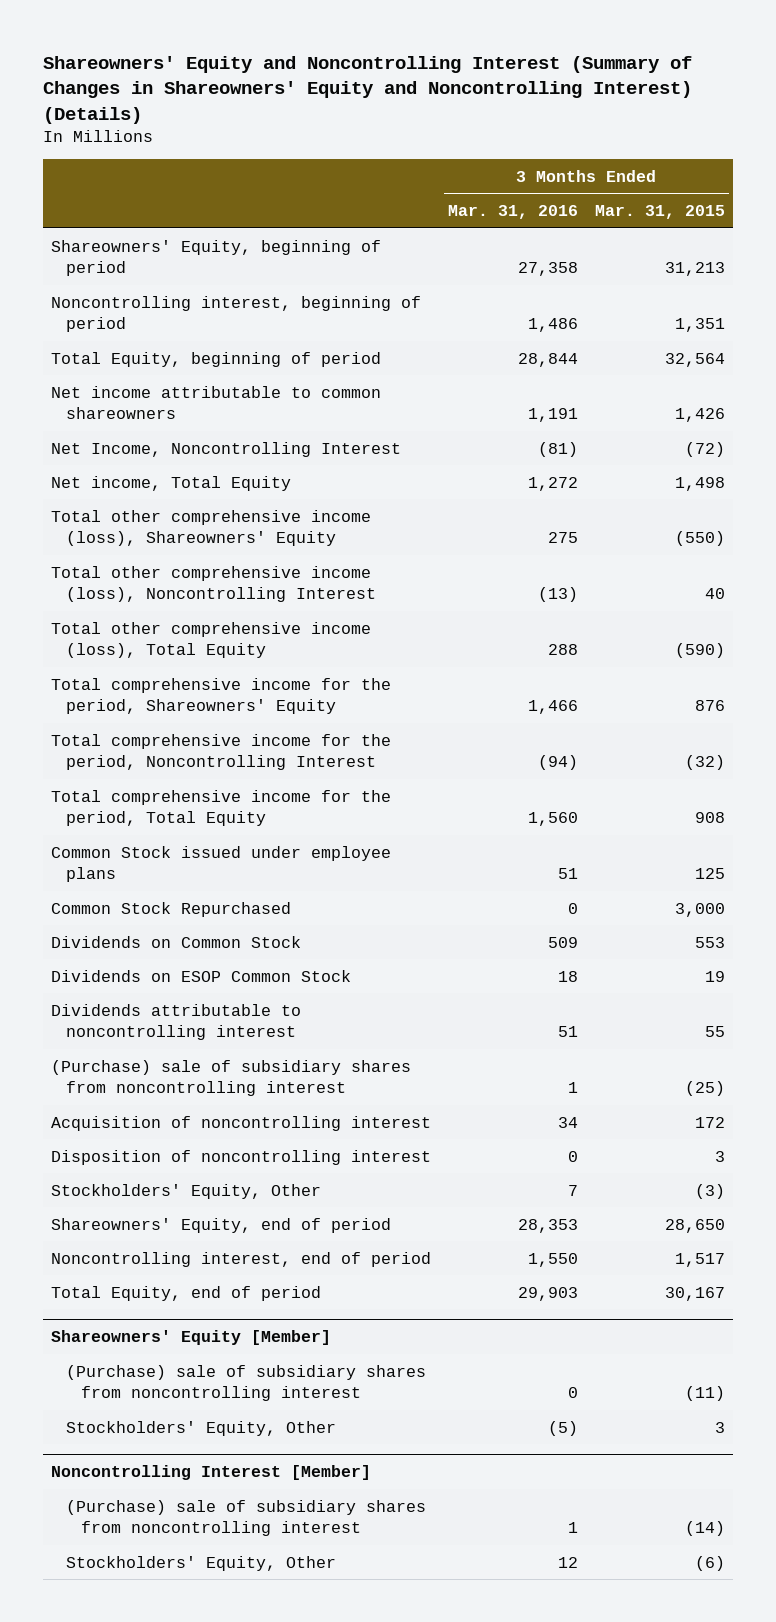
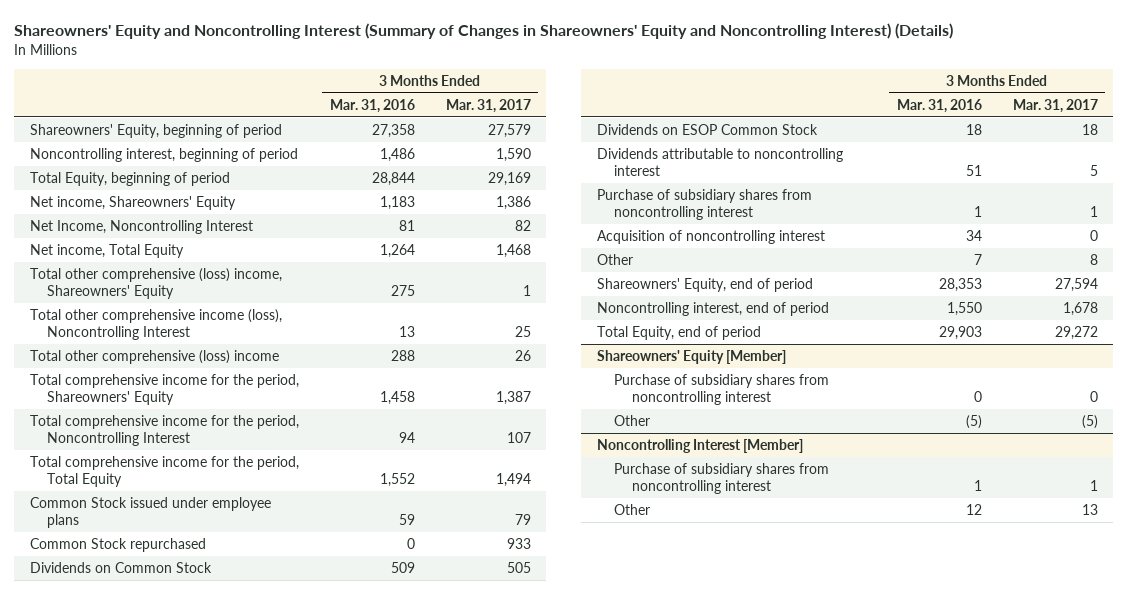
[594,205,725,220] Mar. 31, 2015 -> none
none -> [445,99,531,114] Mar. 31, 2017
[51,385,382,420] Net income attributable to common shareowners -> [29,196,236,211] Net income, Shareowners' Equity
[528,408,579,423] 1,191 -> [379,196,415,211] 1,183
[538,441,579,457] (81) -> [398,220,415,232] 81
[528,476,579,491] 1,272 -> [379,244,415,259] 1,264
[51,509,372,547] Total other comprehensive income (loss), Shareowners' Equity -> [29,268,282,299] Total other comprehensive (loss) income, Shareowners' Equity
[538,587,579,603] (13) -> [398,325,415,337] 13
[51,621,372,659] Total other comprehensive income (loss), Total Equity -> [29,350,279,365] Total other comprehensive (loss) income
[528,700,579,715] 1,466 -> [379,390,415,405] 1,458
[538,755,579,771] (94) -> [398,431,415,443] 94
[528,812,579,827] 1,560 -> [379,472,415,487] 1,552
[558,868,579,880] 51 -> [398,513,415,525] 59
[51,901,292,917] Common Stock Repurchased -> [29,538,206,553] Common Stock repurchased
[51,1059,412,1097] (Purchase) sale of subsidiary shares from noncontrolling interest -> [596,189,812,220] Purchase of subsidiary shares from noncontrolling interest
[51,1149,432,1165] Disposition of noncontrolling interest -> none
[51,1183,322,1199] Stockholders' Equity, Other -> [596,254,633,266] Other
[66,1364,427,1402] (Purchase) sale of subsidiary shares from noncontrolling interest -> [614,374,830,405] Purchase of subsidiary shares from noncontrolling interest
[66,1420,337,1436] Stockholders' Equity, Other -> [614,415,651,427] Other
[66,1499,427,1537] (Purchase) sale of subsidiary shares from noncontrolling interest -> [614,463,830,494] Purchase of subsidiary shares from noncontrolling interest
[66,1555,337,1571] Stockholders' Equity, Other -> [614,504,651,516] Other

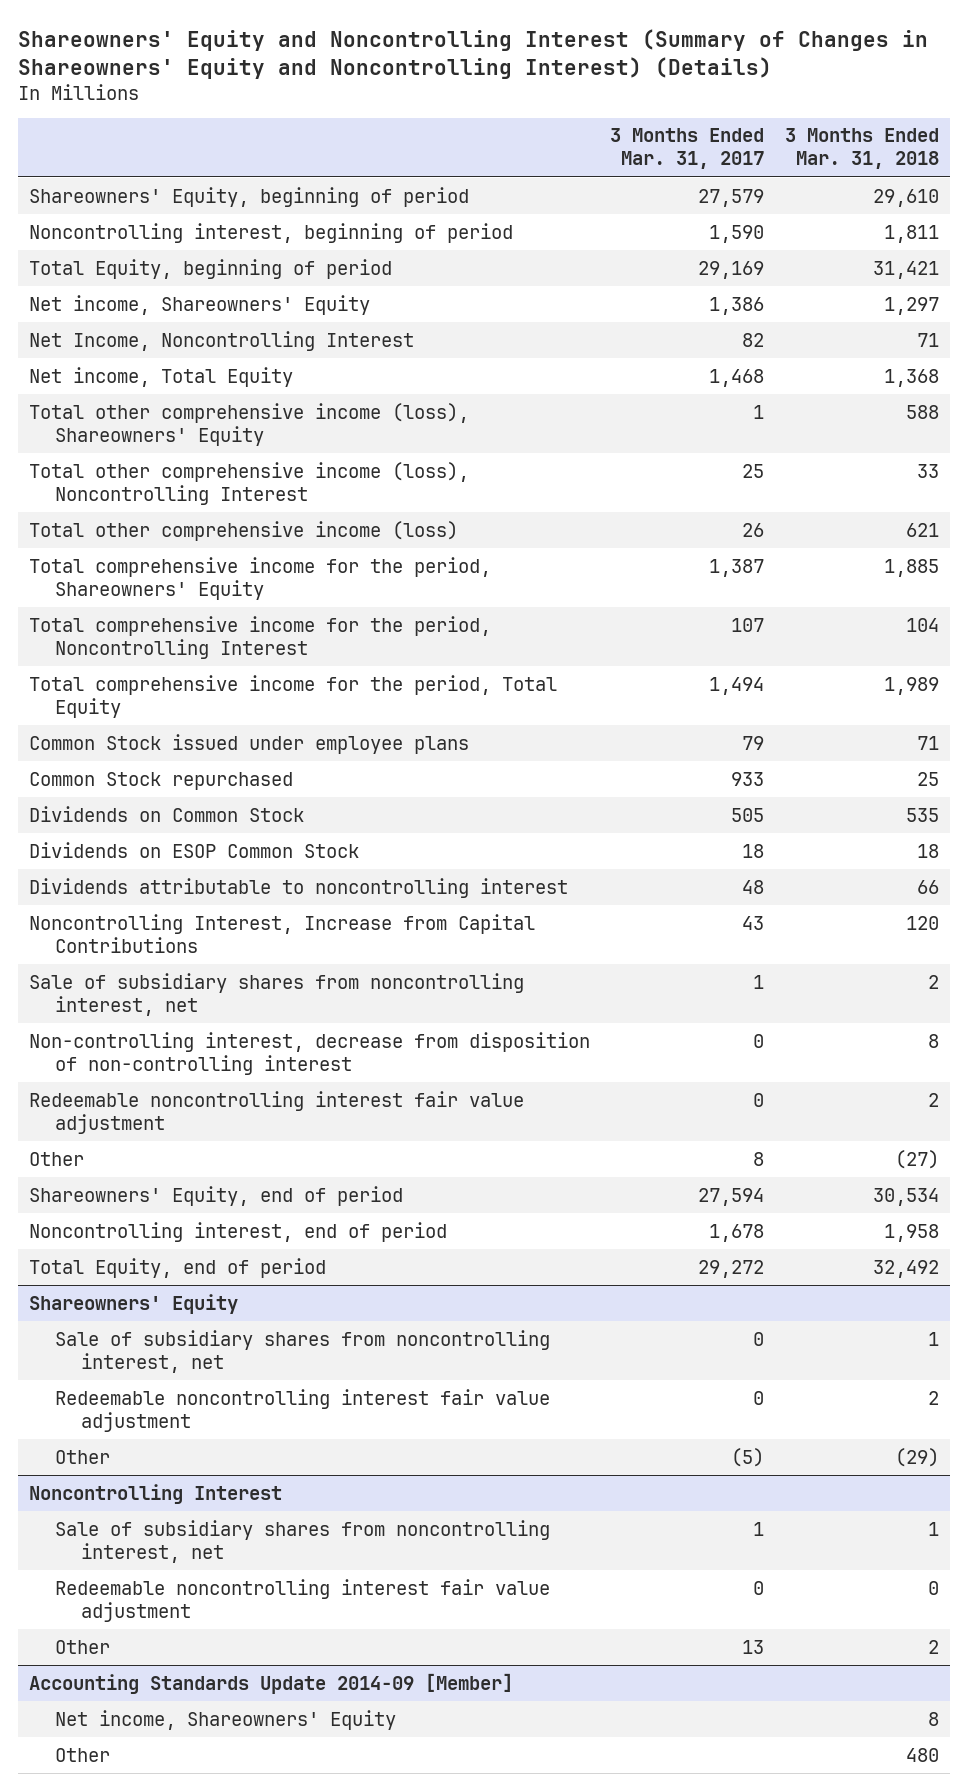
[329,99,415,114] Mar. 31, 2016 -> none
none -> [785,128,940,170] 3 Months Ended Mar. 31, 2018
[29,268,282,299] Total other comprehensive (loss) income, Shareowners' Equity -> [28,402,469,446] Total other comprehensive income (loss), Shareowners' Equity
[29,350,279,365] Total other comprehensive (loss) income -> [28,520,458,541] Total other comprehensive income (loss)
[596,230,825,245] Acquisition of noncontrolling interest -> none
[1089,164,1098,176] 5 -> [742,879,765,894] 48
none -> [28,913,535,953] Noncontrolling Interest, Increase from Capital Contributions
[596,189,812,220] Purchase of subsidiary shares from noncontrolling interest -> [28,972,524,1016] Sale of subsidiary shares from noncontrolling interest, net
none -> [28,1031,590,1075] Non-controlling interest, decrease from disposition of non-controlling interest
none -> [28,1090,524,1134] Redeemable noncontrolling interest fair value adjustment
[596,350,786,365] Shareowners' Equity [Member] -> [28,1293,238,1314] Shareowners' Equity
[614,374,830,405] Purchase of subsidiary shares from noncontrolling interest -> [54,1329,550,1373] Sale of subsidiary shares from noncontrolling interest, net
none -> [54,1388,550,1432] Redeemable noncontrolling interest fair value adjustment
[596,439,803,454] Noncontrolling Interest [Member] -> [28,1483,282,1504] Noncontrolling Interest
[614,463,830,494] Purchase of subsidiary shares from noncontrolling interest -> [54,1519,550,1563] Sale of subsidiary shares from noncontrolling interest, net
none -> [54,1578,550,1622] Redeemable noncontrolling interest fair value adjustment
none -> [28,1672,513,1694] Accounting Standards Update 2014-09 [Member]
none -> [54,1709,396,1730] Net income, Shareowners' Equity
none -> [54,1747,110,1762] Other

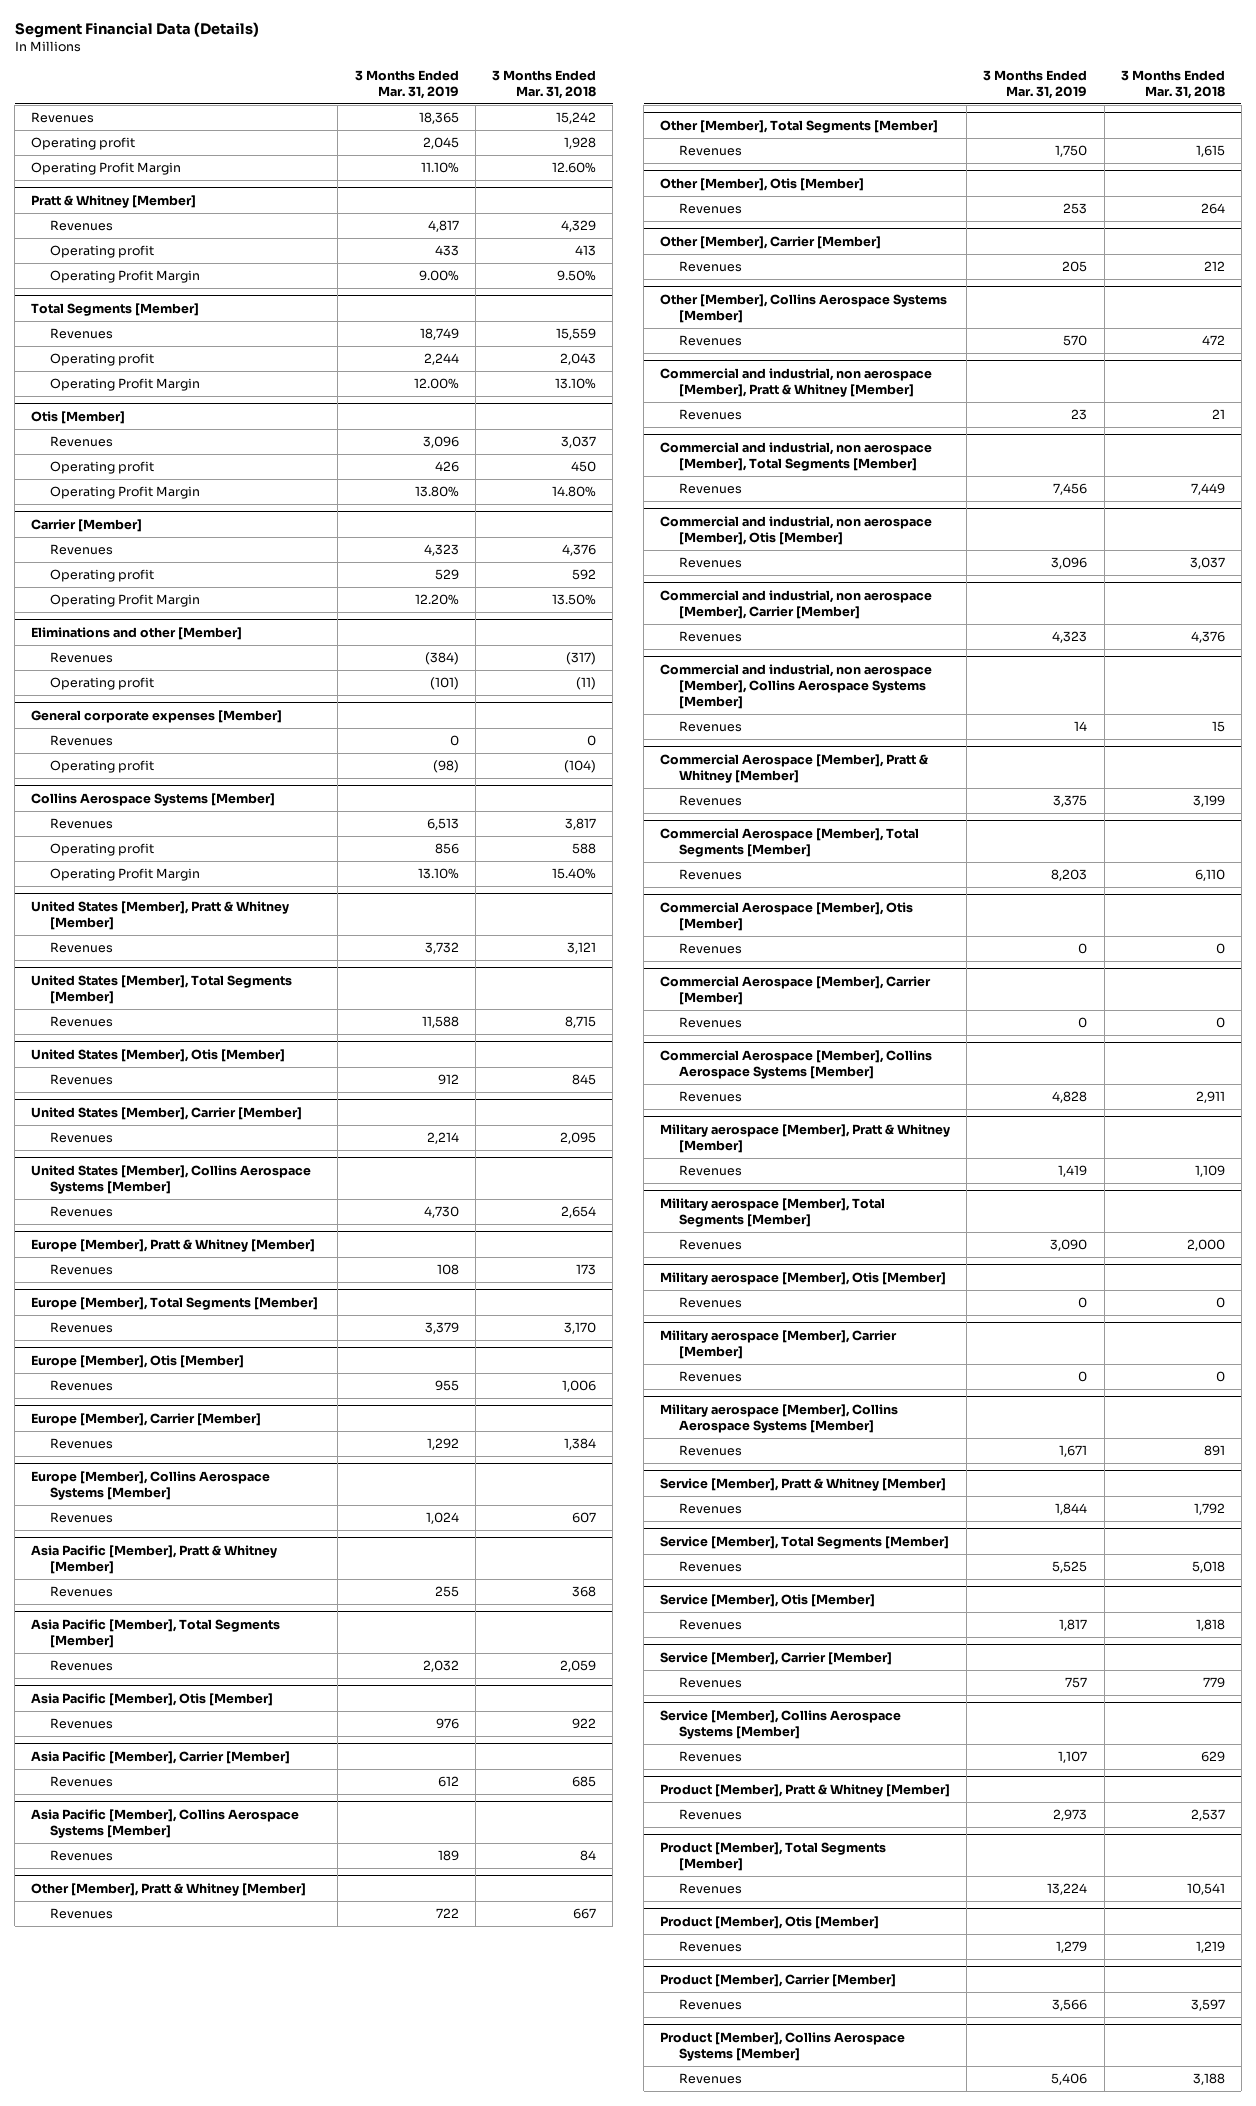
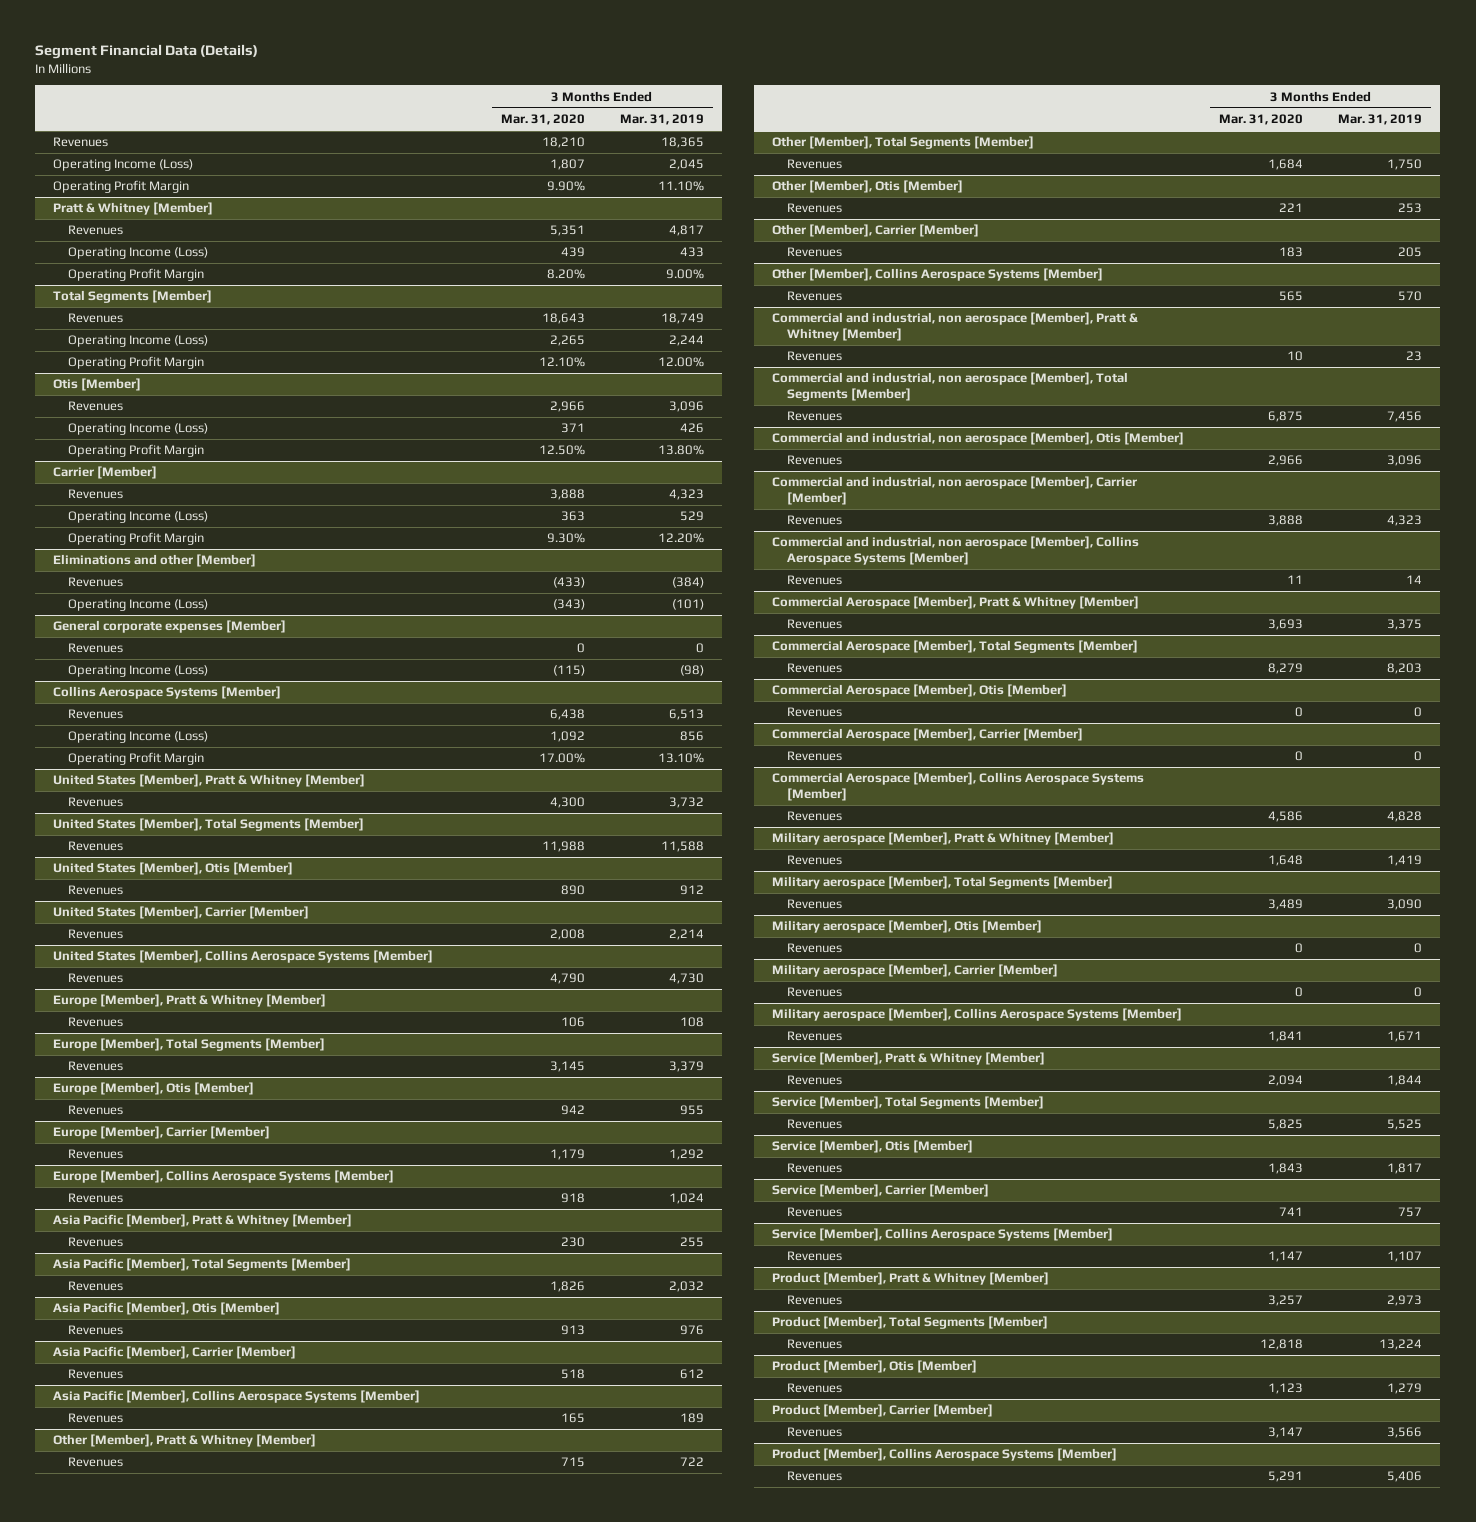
[491,70,596,99] 3 Months Ended Mar. 31, 2018 -> none
none -> [500,114,585,126] Mar. 31, 2020
[31,136,136,150] Operating profit -> [53,159,194,172] Operating Income (Loss)
[50,244,155,258] Operating profit -> [68,247,209,260] Operating Income (Loss)
[50,352,155,366] Operating profit -> [68,335,209,348] Operating Income (Loss)
[50,460,155,474] Operating profit -> [68,423,209,436] Operating Income (Loss)
[50,568,155,582] Operating profit -> [68,511,209,524] Operating Income (Loss)
[50,676,155,690] Operating profit -> [68,599,209,612] Operating Income (Loss)
[50,759,155,773] Operating profit -> [68,665,209,678] Operating Income (Loss)
[50,842,155,856] Operating profit -> [68,731,209,744] Operating Income (Loss)

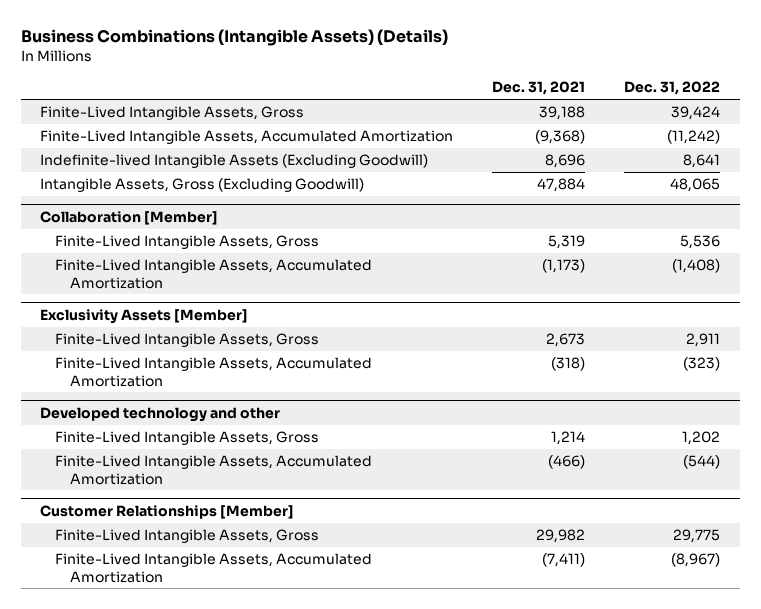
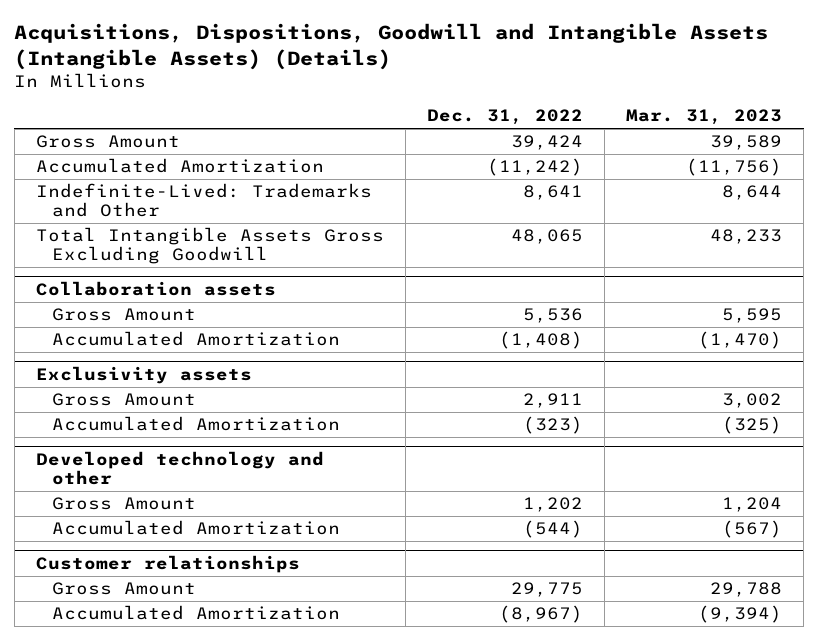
[20,29,448,47] Business Combinations (Intangible Assets) (Details) -> [14,23,769,70] Acquisitions, Dispositions, Goodwill and Intangible Assets (Intangible Assets) (Details)
[492,81,586,96] Dec. 31, 2021 -> none
none -> [626,109,783,126] Mar. 31, 2023
[40,105,305,120] Finite-Lived Intangible Assets, Gross -> [35,135,180,149] Gross Amount
[40,129,454,144] Finite-Lived Intangible Assets, Accumulated Amortization -> [35,158,324,174] Accumulated Amortization
[40,153,429,168] Indefinite-lived Intangible Assets (Excluding Goodwill) -> [35,183,372,218] Indefinite-Lived: Trademarks and Other
[40,177,365,192] Intangible Assets, Gross (Excluding Goodwill) -> [35,227,384,265] Total Intangible Assets Gross Excluding Goodwill
[40,210,219,225] Collaboration [Member] -> [35,280,276,296] Collaboration assets
[54,234,319,249] Finite-Lived Intangible Assets, Gross -> [52,308,197,322] Gross Amount
[54,258,372,289] Finite-Lived Intangible Assets, Accumulated Amortization -> [52,331,341,347] Accumulated Amortization
[40,308,249,324] Exclusivity Assets [Member] -> [35,365,252,384] Exclusivity assets
[54,332,319,347] Finite-Lived Intangible Assets, Gross -> [52,393,197,407] Gross Amount
[54,356,372,387] Finite-Lived Intangible Assets, Accumulated Amortization -> [52,416,341,432] Accumulated Amortization
[54,430,319,445] Finite-Lived Intangible Assets, Gross -> [52,497,197,511] Gross Amount
[54,454,372,485] Finite-Lived Intangible Assets, Accumulated Amortization -> [52,520,341,536] Accumulated Amortization
[40,504,295,519] Customer Relationships [Member] -> [35,554,300,573] Customer relationships
[54,528,319,543] Finite-Lived Intangible Assets, Gross -> [52,582,197,596] Gross Amount
[54,552,372,583] Finite-Lived Intangible Assets, Accumulated Amortization -> [52,605,341,621] Accumulated Amortization

